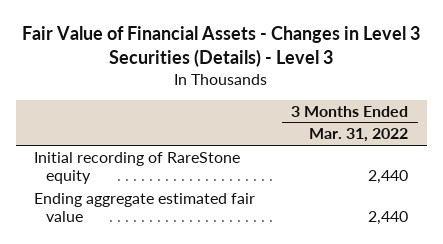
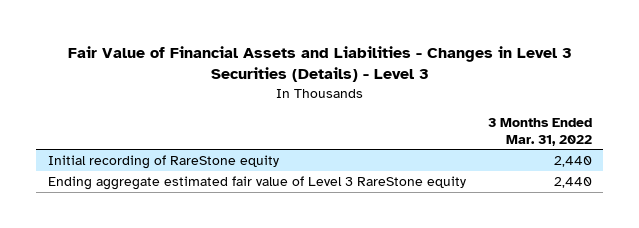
[22,25,421,67] Fair Value of Financial Assets - Changes in Level 3 Securities (Details) - Level 3 -> [67,45,572,83] Fair Value of Financial Assets and Liabilities - Changes in Level 3 Securities (Details) - Level 3
[34,192,256,222] Ending aggregate estimated fair value -> [47,176,466,191] Ending aggregate estimated fair value of Level 3 RareStone equity

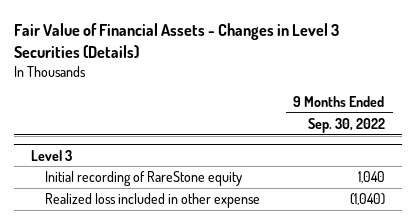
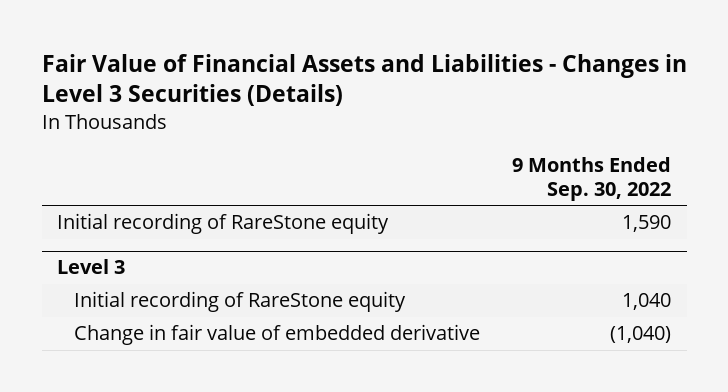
[14,23,340,59] Fair Value of Financial Assets - Changes in Level 3 Securities (Details) -> [41,53,687,107] Fair Value of Financial Assets and Liabilities - Changes in Level 3 Securities (Details)
none -> [57,213,390,235] Initial recording of RareStone equity
[45,193,261,209] Realized loss included in other expense -> [74,324,481,346] Change in fair value of embedded derivative

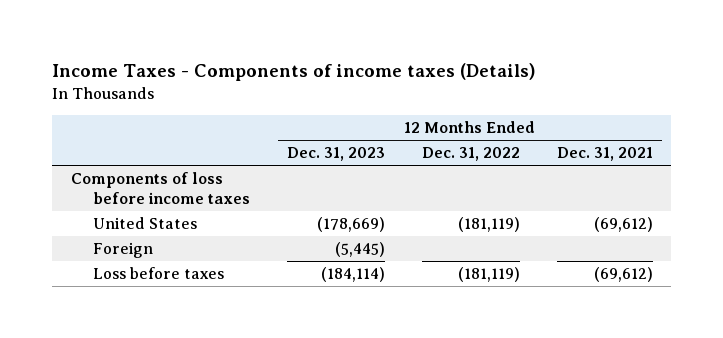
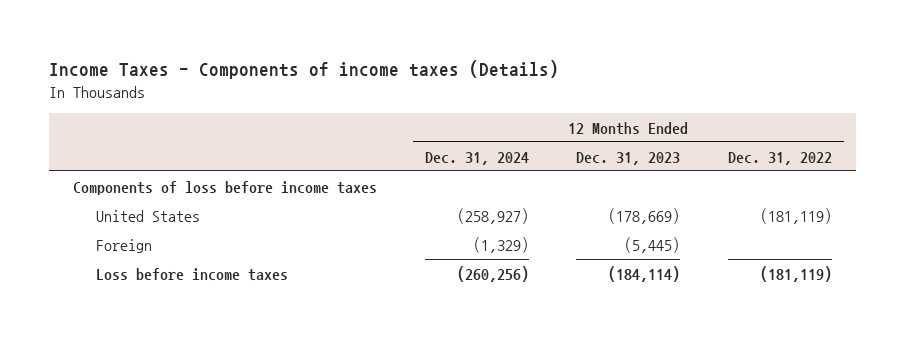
[556,147,653,162] Dec. 31, 2021 -> none
none -> [424,151,529,165] Dec. 31, 2024
[93,267,225,280] Loss before taxes -> [96,267,289,281] Loss before income taxes

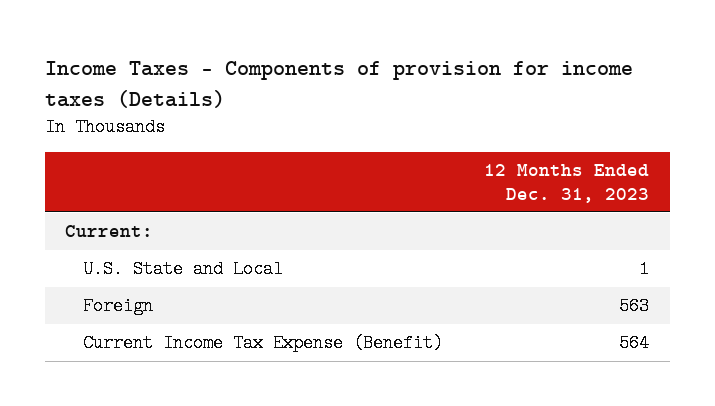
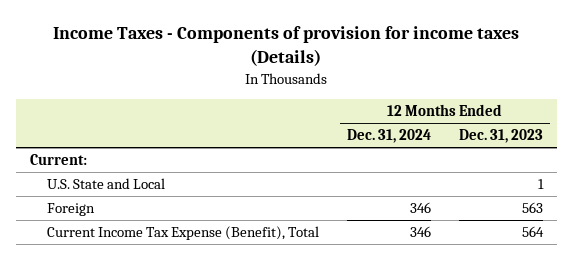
none -> [347,129,432,144] Dec. 31, 2024
[82,334,443,353] Current Income Tax Expense (Benefit) -> [47,226,320,241] Current Income Tax Expense (Benefit), Total

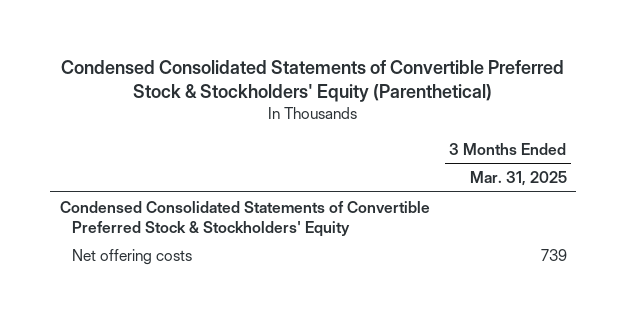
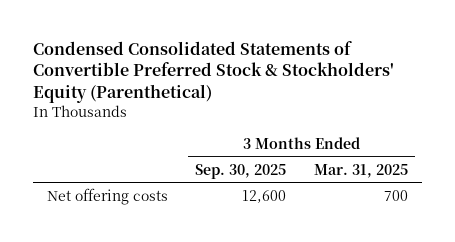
none -> [195,163,287,179] Sep. 30, 2025
[60,200,431,237] Condensed Consolidated Statements of Convertible Preferred Stock & Stockholders' Equity -> none
[540,248,567,261] 739 -> [383,189,408,201] 700

